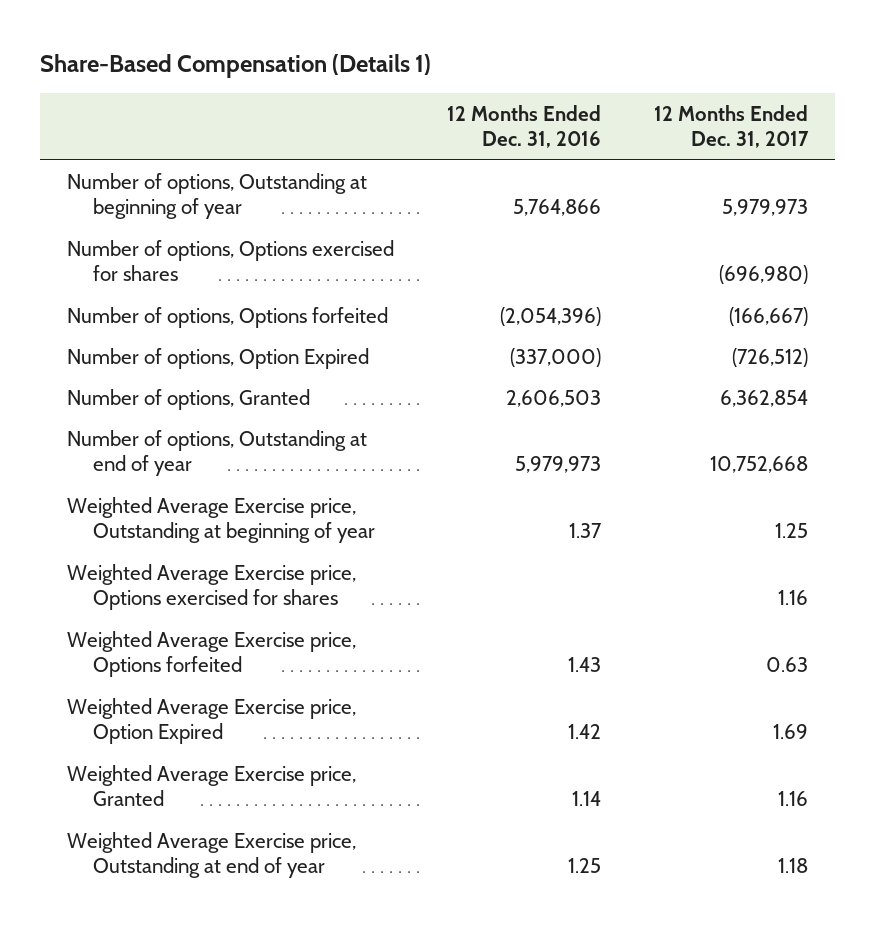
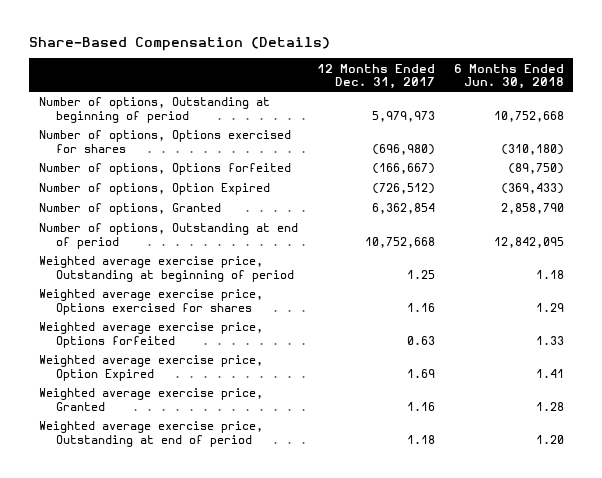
[40,54,432,79] Share-Based Compensation (Details 1) -> [29,36,331,51] Share-Based Compensation (Details)
[446,104,601,149] 12 Months Ended Dec. 31, 2016 -> none
none -> [453,63,564,89] 6 Months Ended Jun. 30, 2018
[66,172,367,220] Number of options, Outstanding at beginning of year -> [38,97,270,123] Number of options, Outstanding at beginning of period
[66,429,367,477] Number of options, Outstanding at end of year -> [38,223,298,249] Number of options, Outstanding at end of period
[66,496,376,544] Weighted Average Exercise price, Outstanding at beginning of year -> [38,256,295,282] Weighted average exercise price, Outstanding at beginning of period
[66,563,356,611] Weighted Average Exercise price, Options exercised for shares -> [38,289,263,315] Weighted average exercise price, Options exercised for shares
[66,630,356,678] Weighted Average Exercise price, Options forfeited -> [38,322,263,348] Weighted average exercise price, Options forfeited
[66,697,356,745] Weighted Average Exercise price, Option Expired -> [38,355,263,381] Weighted average exercise price, Option Expired
[66,764,356,807] Weighted Average Exercise price, Granted -> [38,388,263,411] Weighted average exercise price, Granted
[66,831,356,879] Weighted Average Exercise price, Outstanding at end of year -> [38,421,263,447] Weighted average exercise price, Outstanding at end of period

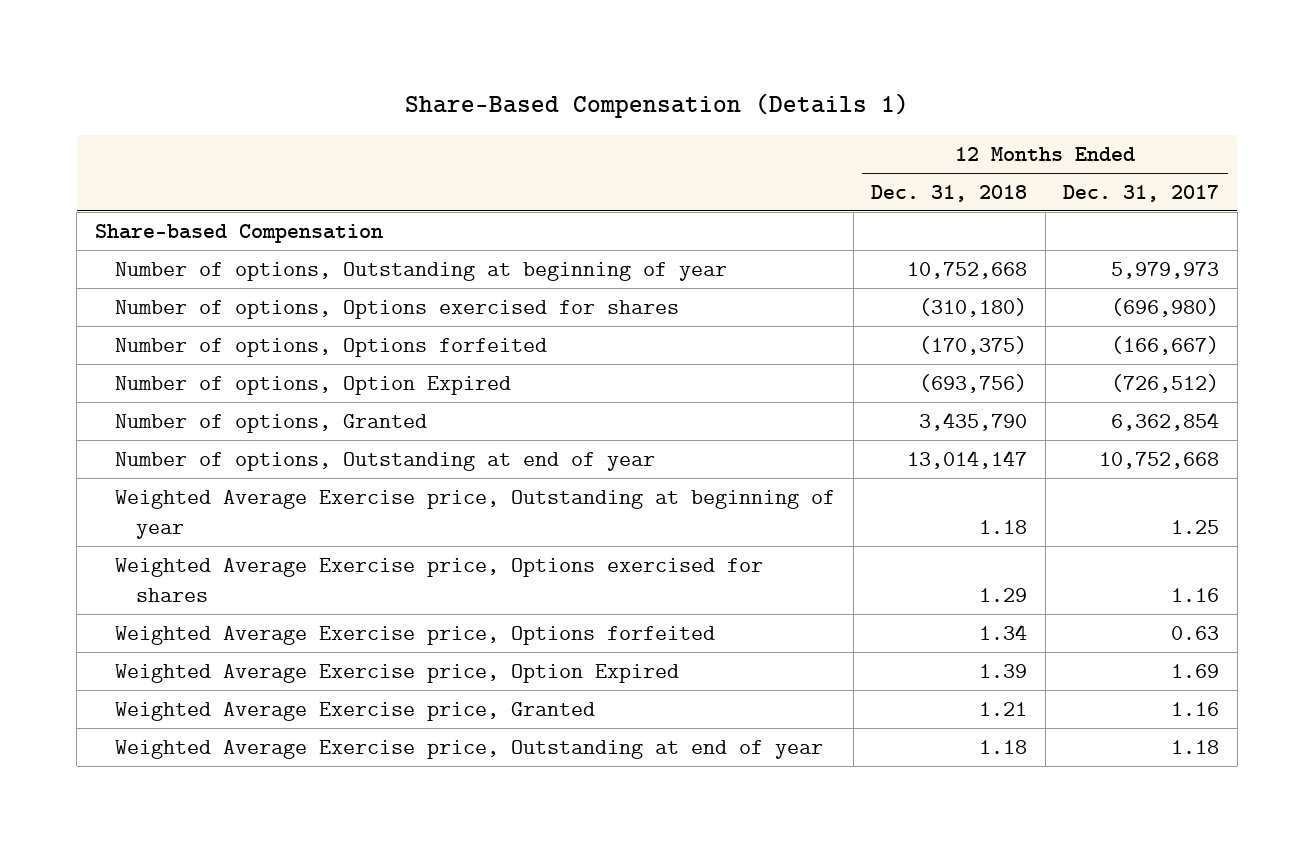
[29,36,331,51] Share-Based Compensation (Details) -> [405,93,910,119] Share-Based Compensation (Details 1)
[453,63,564,89] 6 Months Ended Jun. 30, 2018 -> none
none -> [871,184,1028,202] Dec. 31, 2018
none -> [94,223,383,243] Share-based Compensation
[38,97,270,123] Number of options, Outstanding at beginning of period -> [115,261,728,281] Number of options, Outstanding at beginning of year
[38,223,298,249] Number of options, Outstanding at end of period -> [115,451,656,471] Number of options, Outstanding at end of year
[38,256,295,282] Weighted average exercise price, Outstanding at beginning of period -> [115,489,836,539] Weighted Average Exercise price, Outstanding at beginning of year
[38,289,263,315] Weighted average exercise price, Options exercised for shares -> [115,557,764,602] Weighted Average Exercise price, Options exercised for shares
[38,322,263,348] Weighted average exercise price, Options forfeited -> [115,625,716,645] Weighted Average Exercise price, Options forfeited
[38,355,263,381] Weighted average exercise price, Option Expired -> [115,663,680,683] Weighted Average Exercise price, Option Expired
[38,388,263,411] Weighted average exercise price, Granted -> [115,701,596,721] Weighted Average Exercise price, Granted
[38,421,263,447] Weighted average exercise price, Outstanding at end of period -> [115,739,824,759] Weighted Average Exercise price, Outstanding at end of year

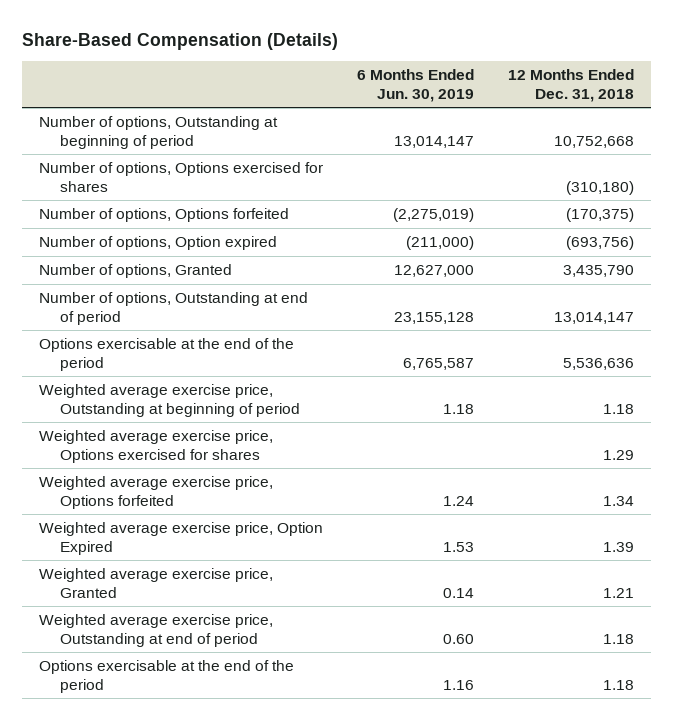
[405,93,910,119] Share-Based Compensation (Details 1) -> [21,32,338,50] Share-Based Compensation (Details)
[1063,184,1220,202] Dec. 31, 2017 -> none
none -> [356,69,474,102] 6 Months Ended Jun. 30, 2019
[94,223,383,243] Share-based Compensation -> none
[115,261,728,281] Number of options, Outstanding at beginning of year -> [38,116,278,149] Number of options, Outstanding at beginning of period
[115,375,512,395] Number of options, Option Expired -> [38,236,277,251] Number of options, Option expired
[115,451,656,471] Number of options, Outstanding at end of year -> [38,292,308,325] Number of options, Outstanding at end of period
none -> [38,338,294,371] Options exercisable at the end of the period
[115,489,836,539] Weighted Average Exercise price, Outstanding at beginning of year -> [38,384,300,417] Weighted average exercise price, Outstanding at beginning of period
[115,557,764,602] Weighted Average Exercise price, Options exercised for shares -> [38,430,273,463] Weighted average exercise price, Options exercised for shares
[115,625,716,645] Weighted Average Exercise price, Options forfeited -> [38,476,273,509] Weighted average exercise price, Options forfeited
[115,663,680,683] Weighted Average Exercise price, Option Expired -> [38,522,323,555] Weighted average exercise price, Option Expired
[115,701,596,721] Weighted Average Exercise price, Granted -> [38,568,273,598] Weighted average exercise price, Granted
[115,739,824,759] Weighted Average Exercise price, Outstanding at end of year -> [38,614,273,647] Weighted average exercise price, Outstanding at end of period
none -> [38,660,294,693] Options exercisable at the end of the period

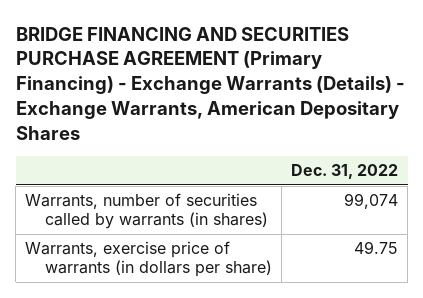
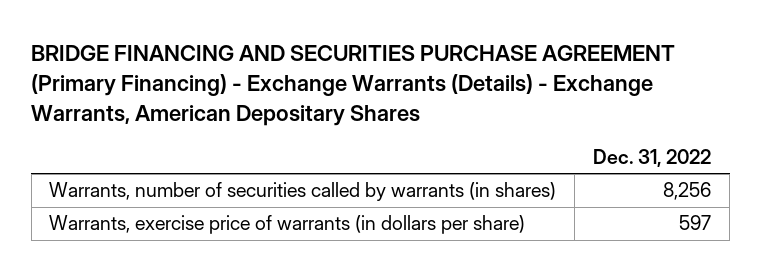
[343,193,398,210] 99,074 -> [663,182,712,201] 8,256
[353,241,398,255] 49.75 -> [679,215,712,231] 597

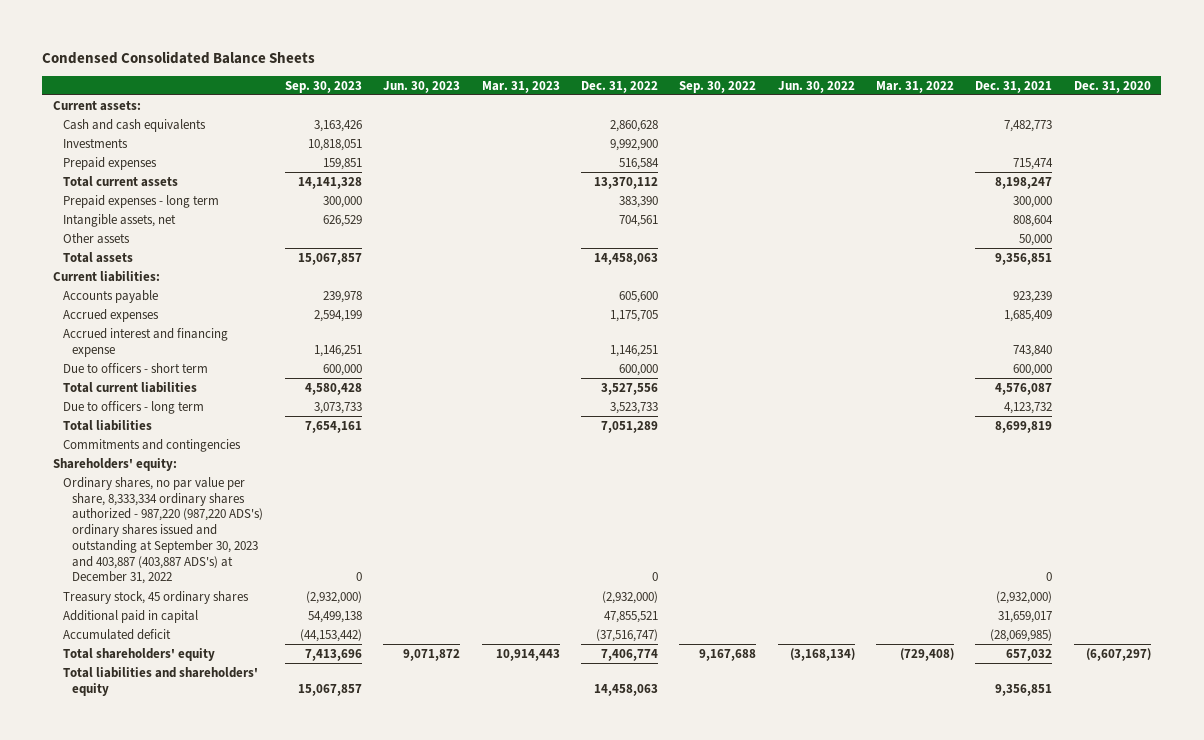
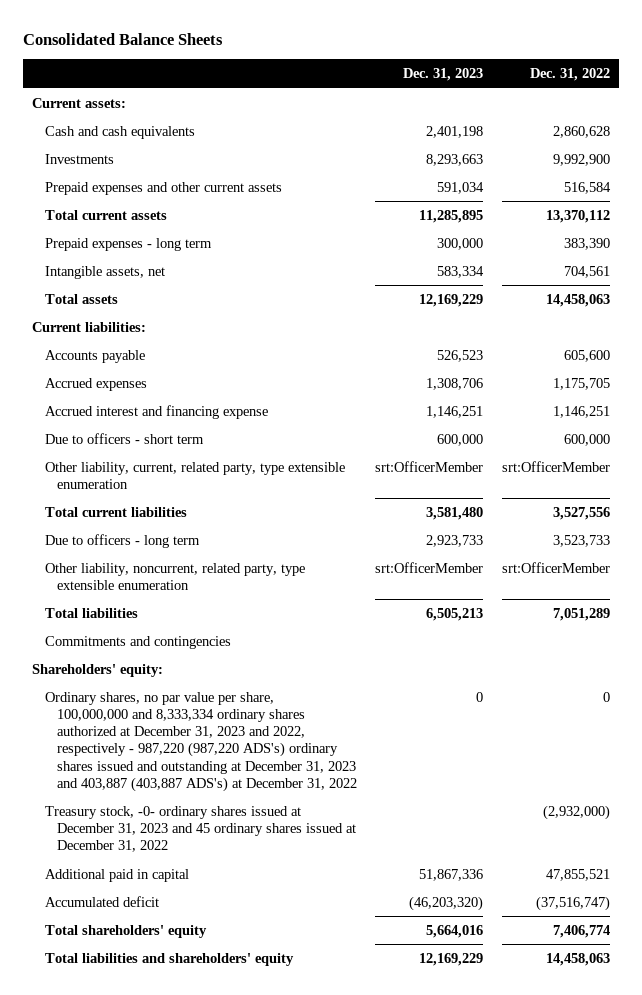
[42,50,316,64] Condensed Consolidated Balance Sheets -> [22,33,223,46] Consolidated Balance Sheets
[284,80,362,93] Sep. 30, 2023 -> none
[383,80,461,93] Jun. 30, 2023 -> none
[481,80,560,93] Mar. 31, 2023 -> none
[679,80,757,93] Sep. 30, 2022 -> none
[777,80,855,93] Jun. 30, 2022 -> none
[875,80,954,93] Mar. 31, 2022 -> none
[975,80,1053,93] Dec. 31, 2021 -> none
[1073,80,1151,93] Dec. 31, 2020 -> none
none -> [403,68,484,82] Dec. 31, 2023
[62,156,157,170] Prepaid expenses -> [44,181,282,195] Prepaid expenses and other current assets
[62,232,130,244] Other assets -> none
none -> [44,461,345,489] Other liability, current, related party, type extensible enumeration
none -> [44,562,305,590] Other liability, noncurrent, related party, type extensible enumeration
[62,476,264,585] Ordinary shares, no par value per share, 8,333,334 ordinary shares authorized - 987,220 (987,220 ADS's) ordinary shares issued and outstanding at September 30, 2023 and 403,887 (403,887 ADS's) at December 31, 2022 -> [44,691,357,792] Ordinary shares, no par value per share, 100,000,000 and 8,333,334 ordinary shares authorized at December 31, 2023 and 2022, respectively - 987,220 (987,220 ADS's) ordinary shares issued and outstanding at December 31, 2023 and 403,887 (403,887 ADS's) at December 31, 2022
[62,590,249,604] Treasury stock, 45 ordinary shares -> [44,805,356,853] Treasury stock, -0- ordinary shares issued at December 31, 2023 and 45 ordinary shares issued at December 31, 2022

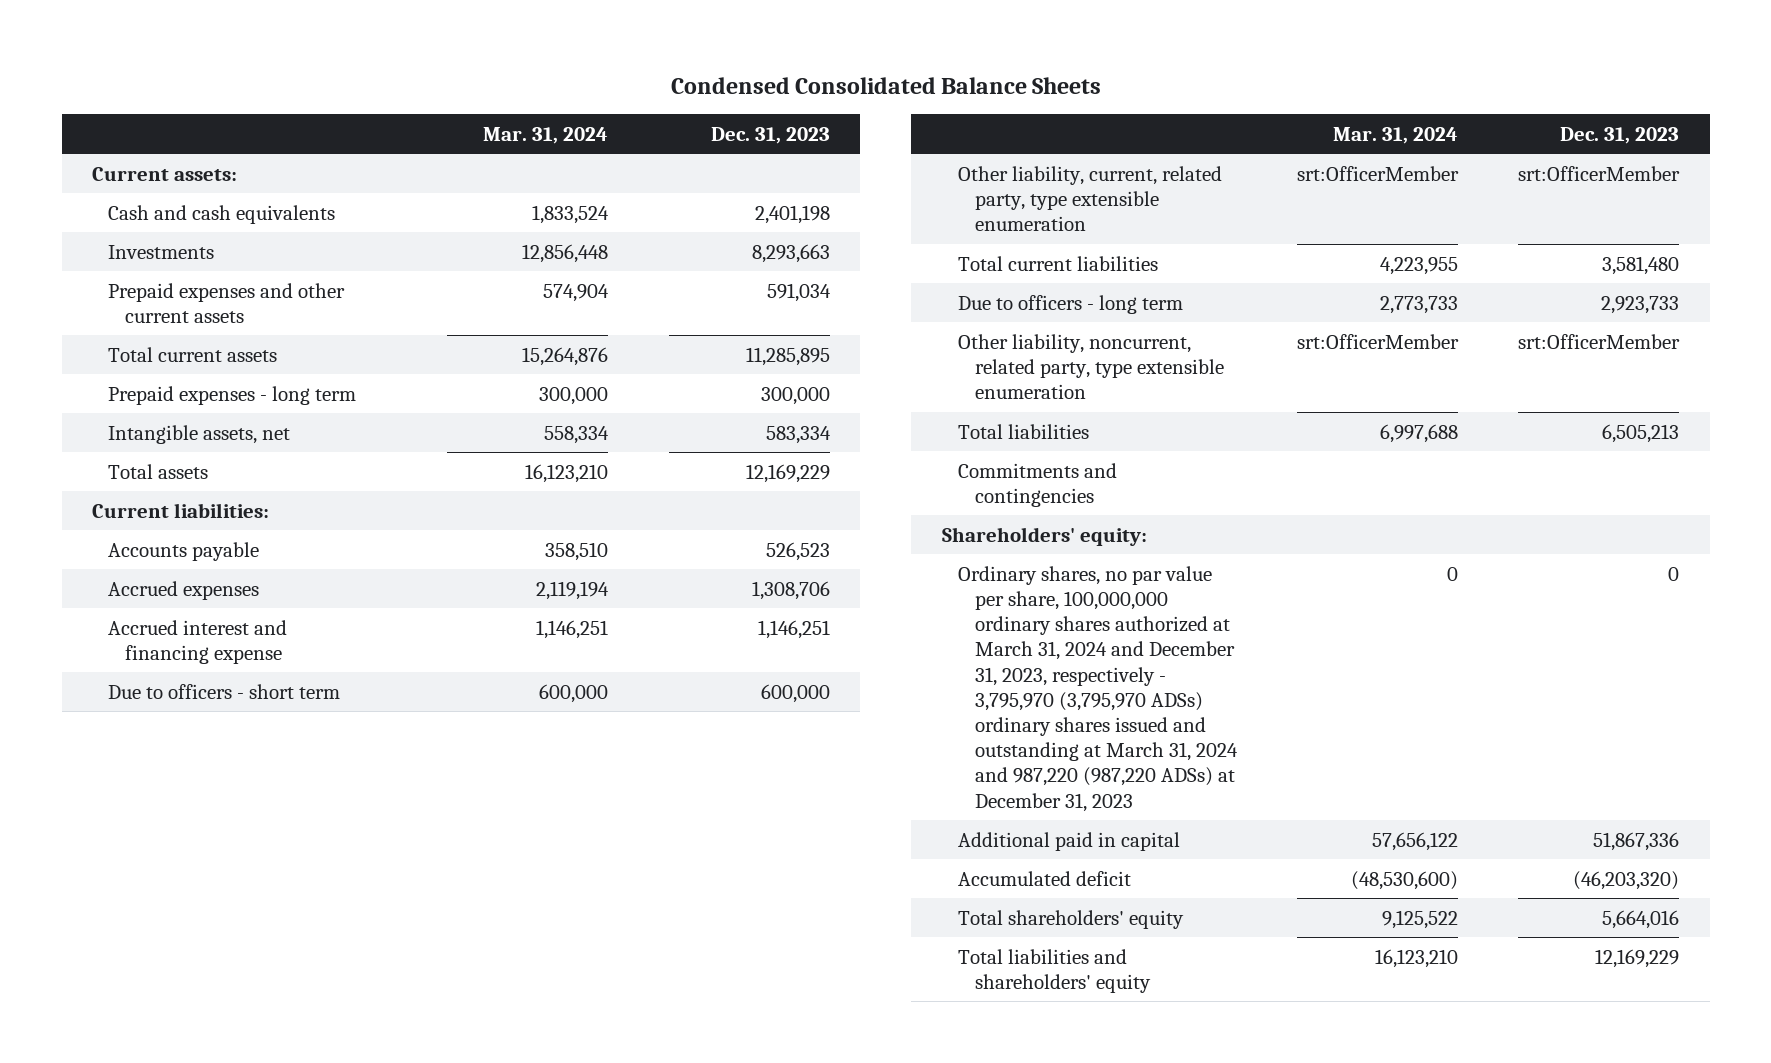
[22,33,223,46] Consolidated Balance Sheets -> [670,76,1101,94] Condensed Consolidated Balance Sheets
[530,68,611,82] Dec. 31, 2022 -> none
none -> [483,126,609,144] Mar. 31, 2024
[44,805,356,853] Treasury stock, -0- ordinary shares issued at December 31, 2023 and 45 ordinary shares issued at December 31, 2022 -> none
[44,691,357,792] Ordinary shares, no par value per share, 100,000,000 and 8,333,334 ordinary shares authorized at December 31, 2023 and 2022, respectively - 987,220 (987,220 ADS's) ordinary shares issued and outstanding at December 31, 2023 and 403,887 (403,887 ADS's) at December 31, 2022 -> [958,565,1238,812] Ordinary shares, no par value per share, 100,000,000 ordinary shares authorized at March 31, 2024 and December 31, 2023, respectively - 3,795,970 (3,795,970 ADSs) ordinary shares issued and outstanding at March 31, 2024 and 987,220 (987,220 ADSs) at December 31, 2023

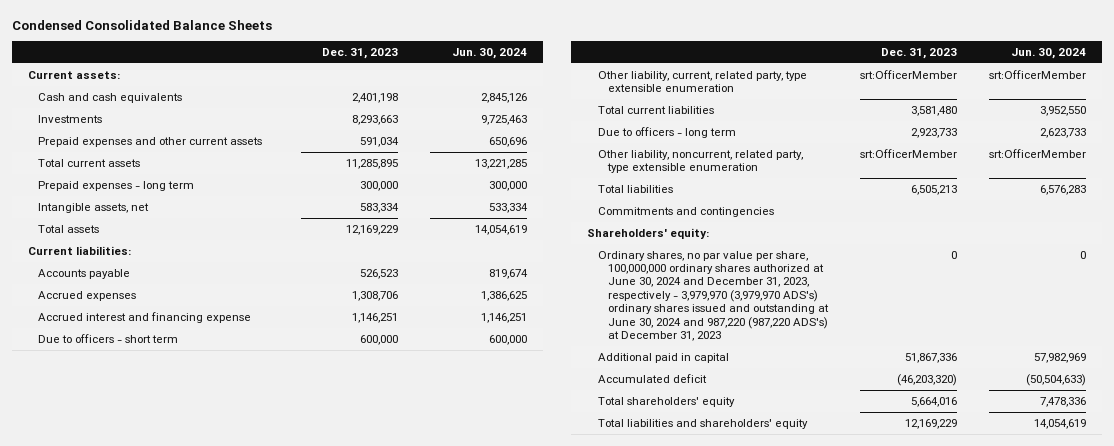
[483,126,609,144] Mar. 31, 2024 -> none
none -> [451,47,527,59] Jun. 30, 2024
[958,565,1238,812] Ordinary shares, no par value per share, 100,000,000 ordinary shares authorized at March 31, 2024 and December 31, 2023, respectively - 3,795,970 (3,795,970 ADSs) ordinary shares issued and outstanding at March 31, 2024 and 987,220 (987,220 ADSs) at December 31, 2023 -> [597,250,829,341] Ordinary shares, no par value per share, 100,000,000 ordinary shares authorized at June 30, 2024 and December 31, 2023, respectively - 3,979,970 (3,979,970 ADS's) ordinary shares issued and outstanding at June 30, 2024 and 987,220 (987,220 ADS's) at December 31, 2023

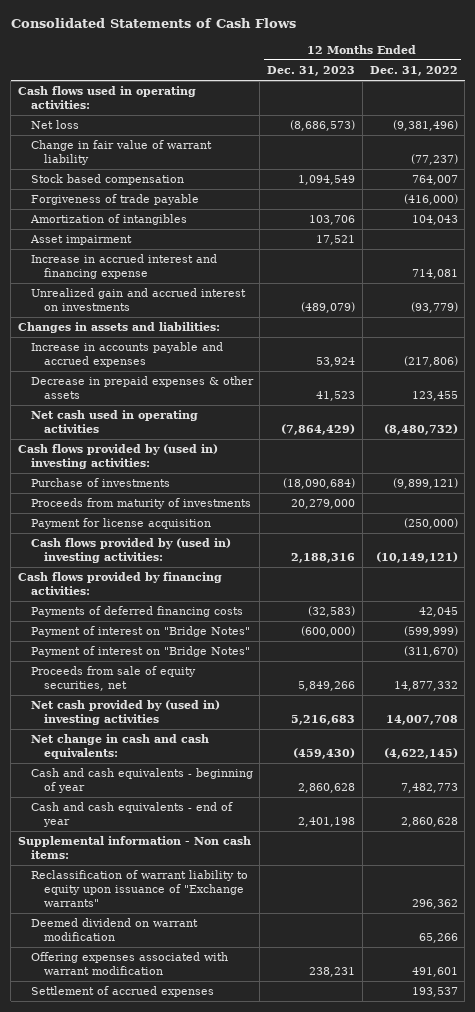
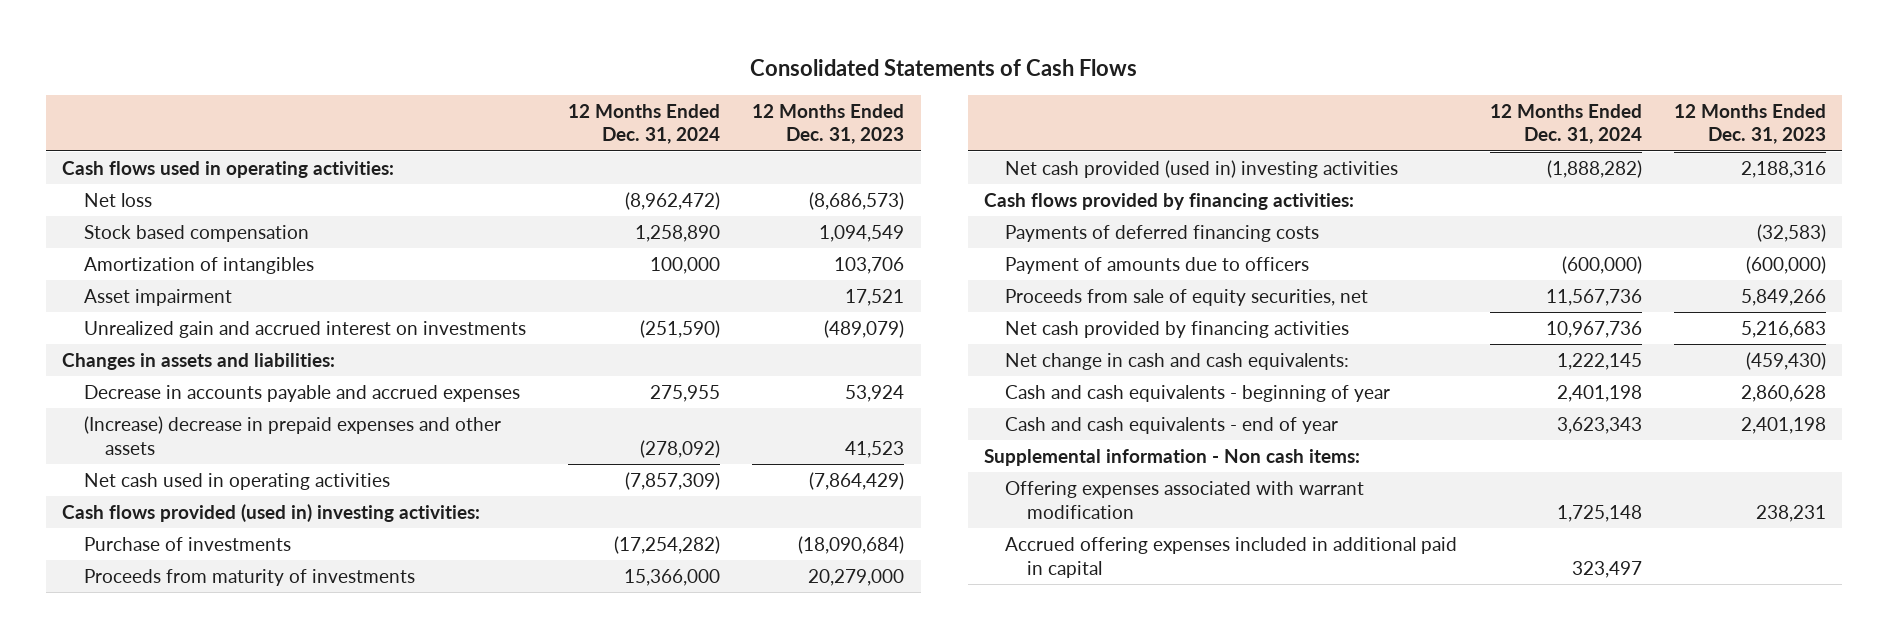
[369,65,458,76] Dec. 31, 2022 -> none
none -> [567,103,720,145] 12 Months Ended Dec. 31, 2024
[30,140,212,166] Change in fair value of warrant liability -> none
[30,194,199,206] Forgiveness of trade payable -> none
[30,254,217,280] Increase in accrued interest and financing expense -> none
[30,342,223,368] Increase in accounts payable and accrued expenses -> [83,385,520,403] Decrease in accounts payable and accrued expenses
[30,376,254,400] Decrease in prepaid expenses & other assets -> [83,416,501,455] (Increase) decrease in prepaid expenses and other assets
[17,444,218,470] Cash flows provided by (used in) investing activities: -> [62,504,481,523] Cash flows provided (used in) investing activities:
[30,518,211,530] Payment for license acquisition -> none
[30,538,231,564] Cash flows provided by (used in) investing activities: -> [1005,160,1399,179] Net cash provided (used in) investing activities
[30,646,250,658] Payment of interest on "Bridge Notes" -> none
[30,626,250,638] Payment of interest on "Bridge Notes" -> [1005,257,1310,275] Payment of amounts due to officers
[30,700,220,726] Net cash provided by (used in) investing activities -> [1005,321,1350,339] Net cash provided by financing activities
[30,870,248,907] Reclassification of warrant liability to equity upon issuance of "Exchange warrants" -> none
[30,918,198,942] Deemed dividend on warrant modification -> none
[30,986,214,998] Settlement of accrued expenses -> none
none -> [1005,537,1458,578] Accrued offering expenses included in additional paid in capital

